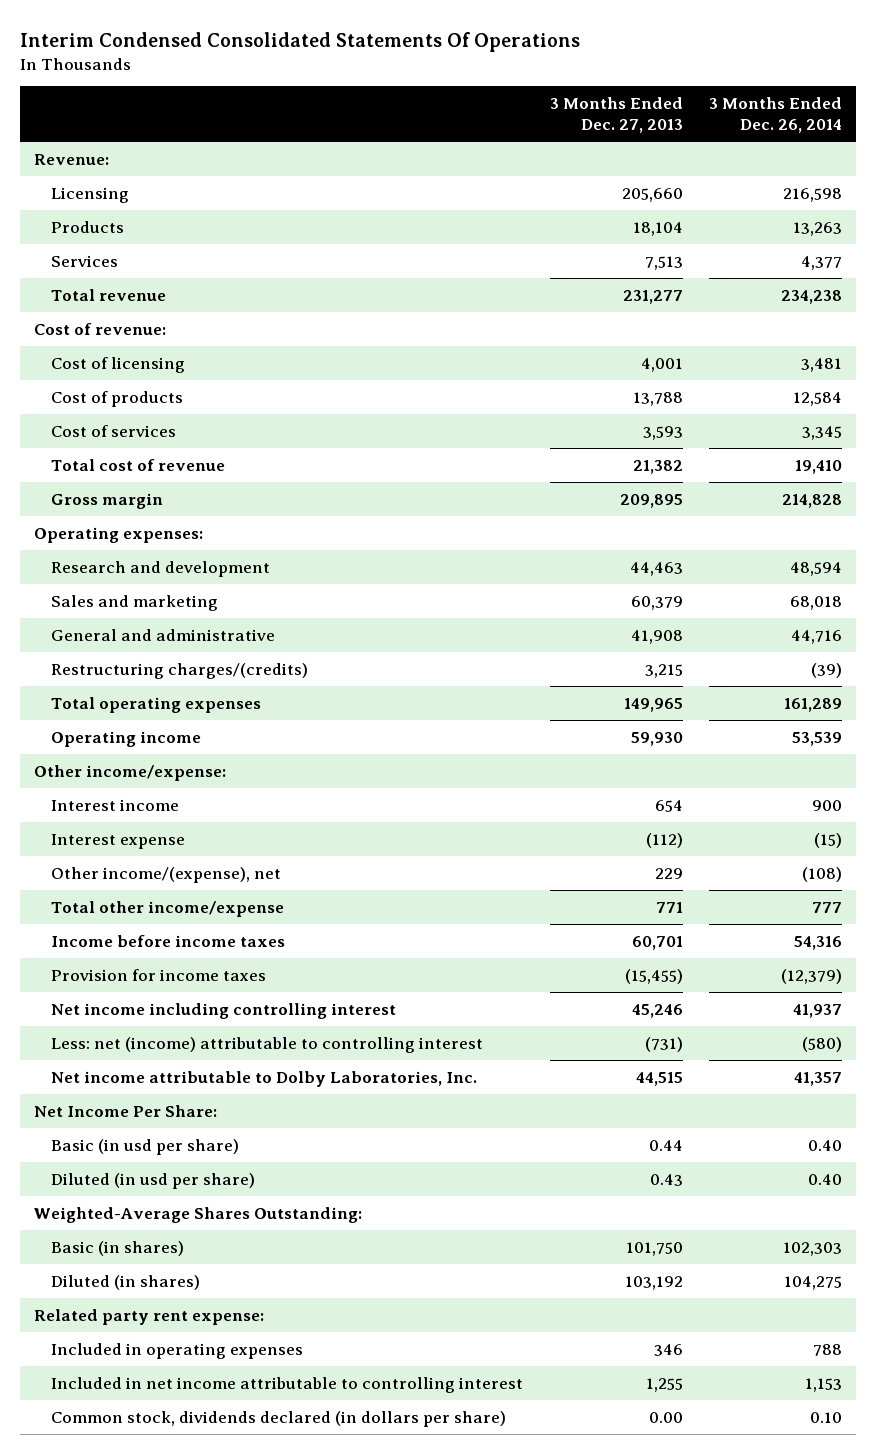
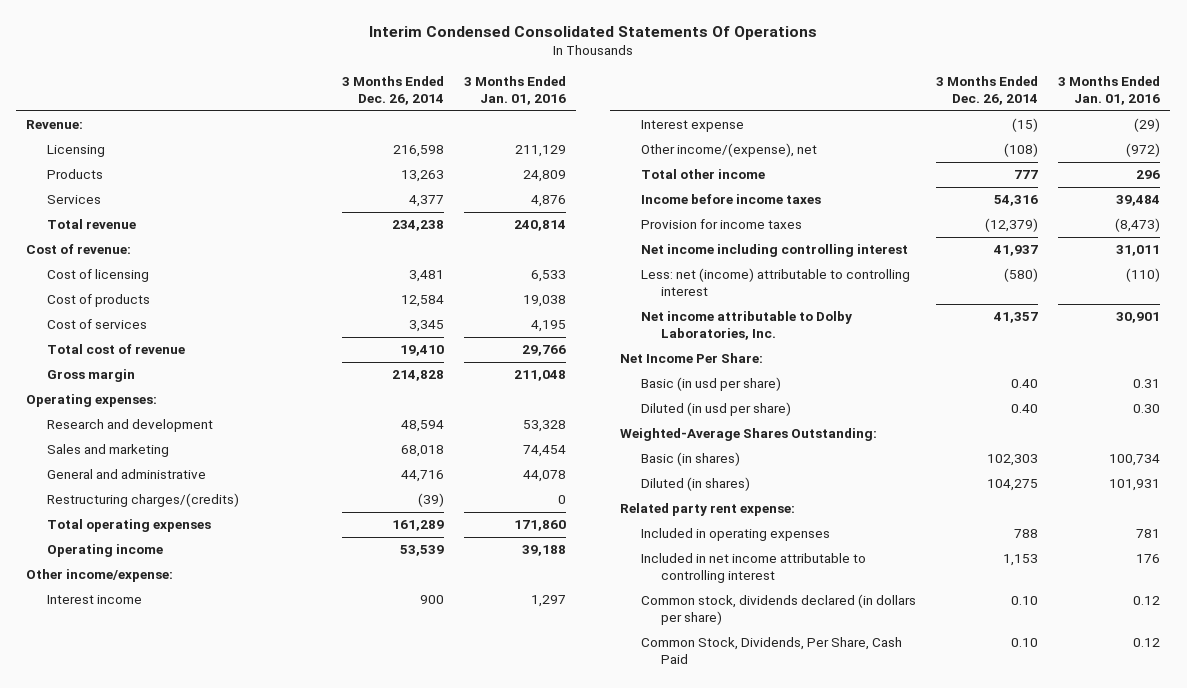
[549,97,683,133] 3 Months Ended Dec. 27, 2013 -> none
none -> [464,76,567,106] 3 Months Ended Jan. 01, 2016
[51,900,285,917] Total other income/expense -> [640,169,765,180] Total other income
none -> [640,637,902,665] Common Stock, Dividends, Per Share, Cash Paid

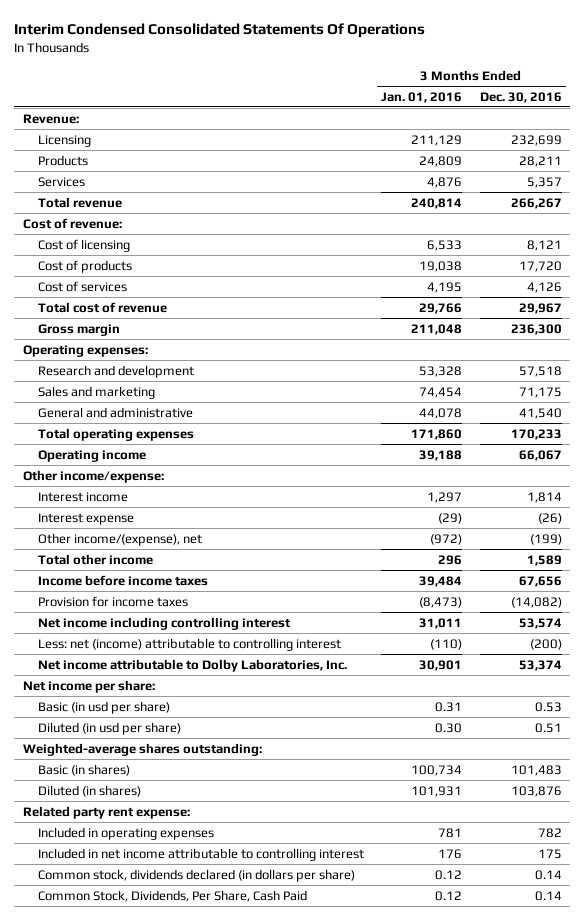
[341,76,444,106] 3 Months Ended Dec. 26, 2014 -> none
none -> [479,91,562,103] Dec. 30, 2016
[46,493,239,508] Restructuring charges/(credits) -> none
[620,353,764,364] Net Income Per Share: -> [22,679,155,693] Net income per share:
[620,428,878,442] Weighted-Average Shares Outstanding: -> [22,742,262,756] Weighted-average shares outstanding:

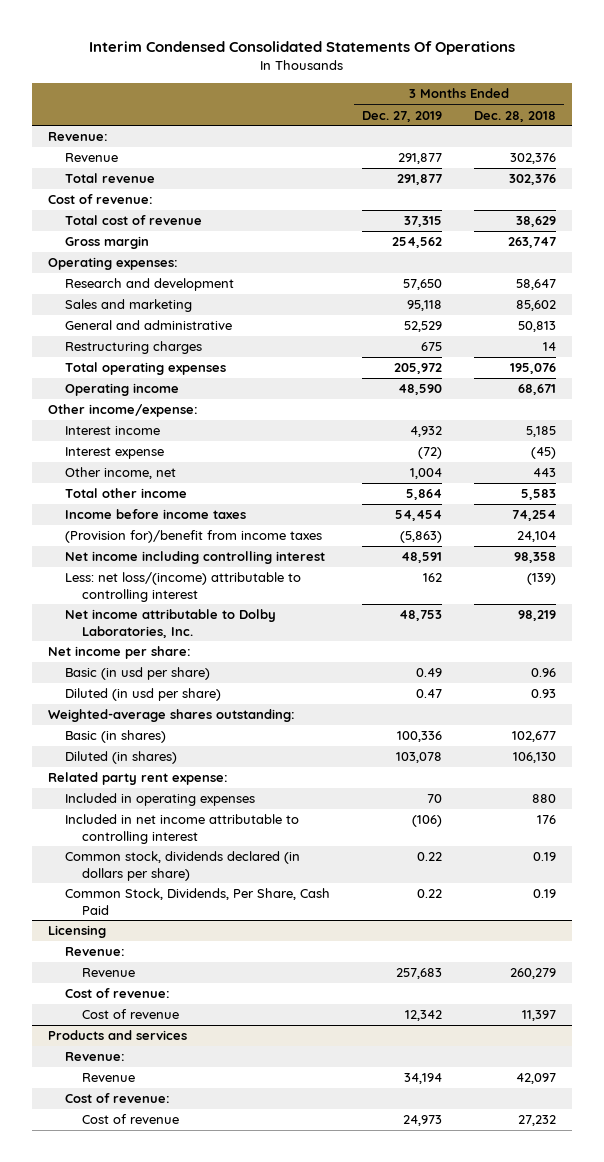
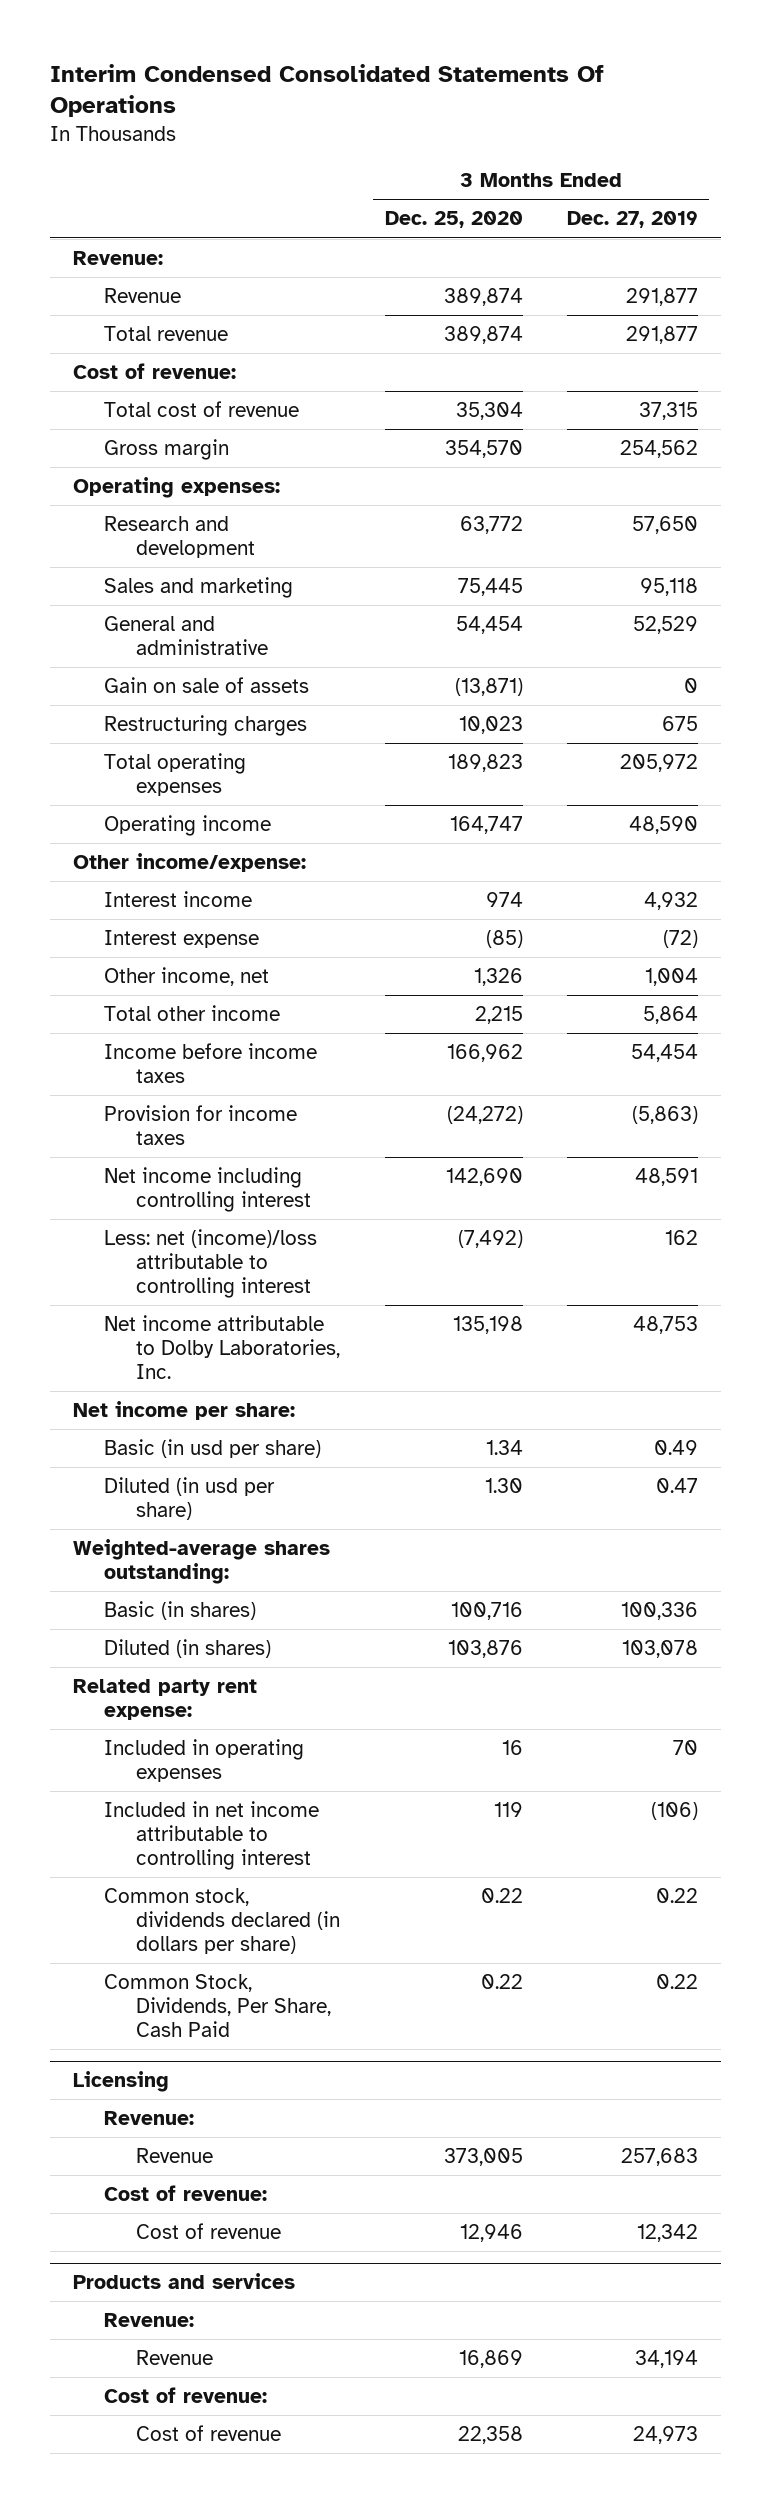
[474,110,557,122] Dec. 28, 2018 -> none
none -> [384,211,523,229] Dec. 25, 2020
none -> [104,677,310,694] Gain on sale of assets
[64,530,322,544] (Provision for)/benefit from income taxes -> [104,1105,298,1146] Provision for income taxes
[64,572,301,602] Less: net loss/(income) attributable to controlling interest -> [104,1229,318,1299] Less: net (income)/loss attributable to controlling interest

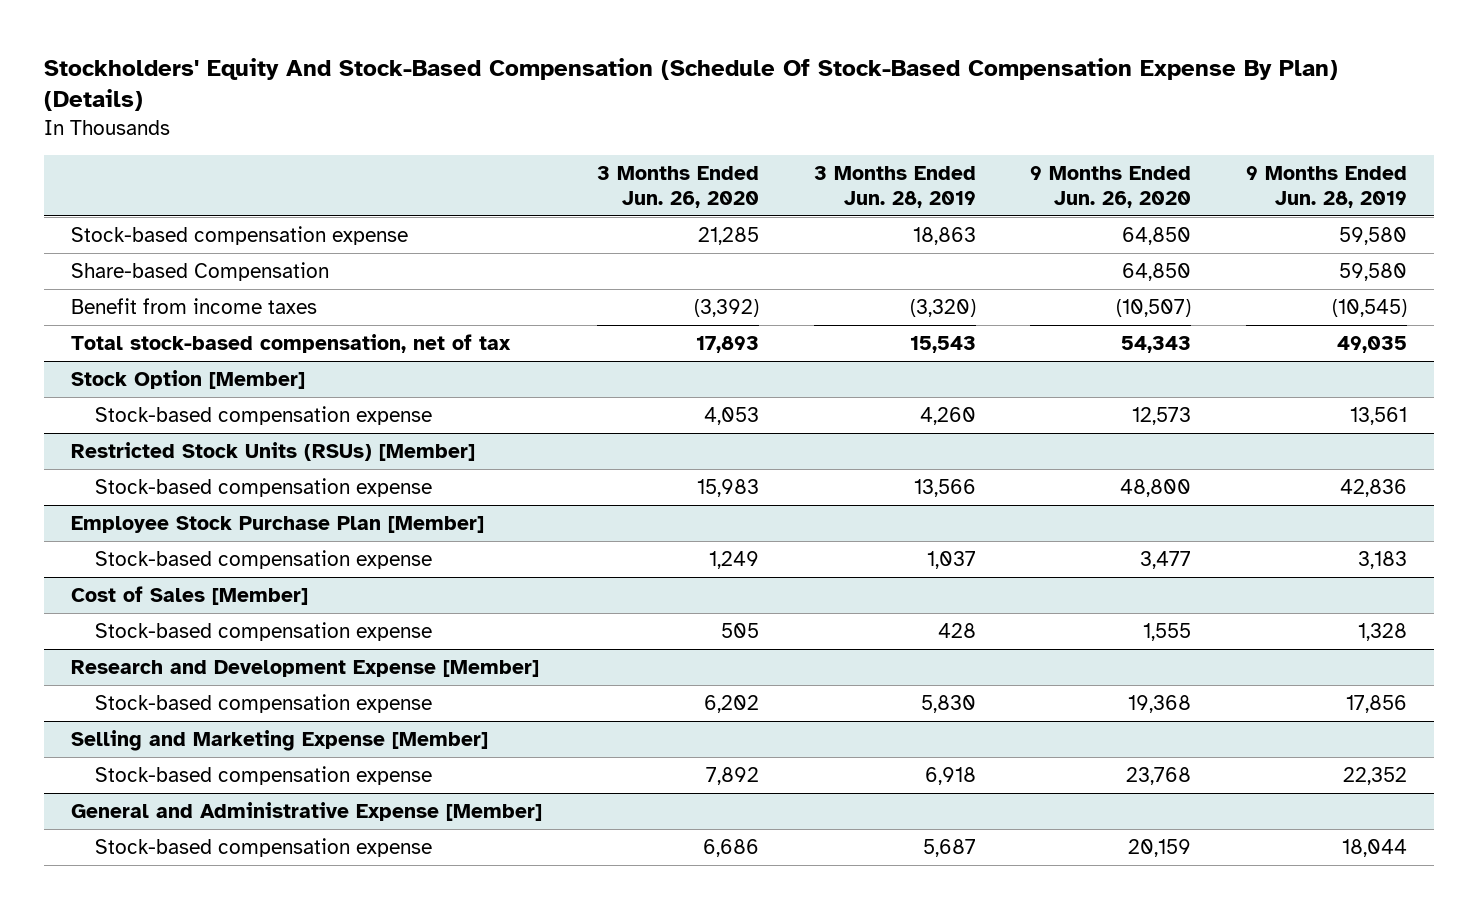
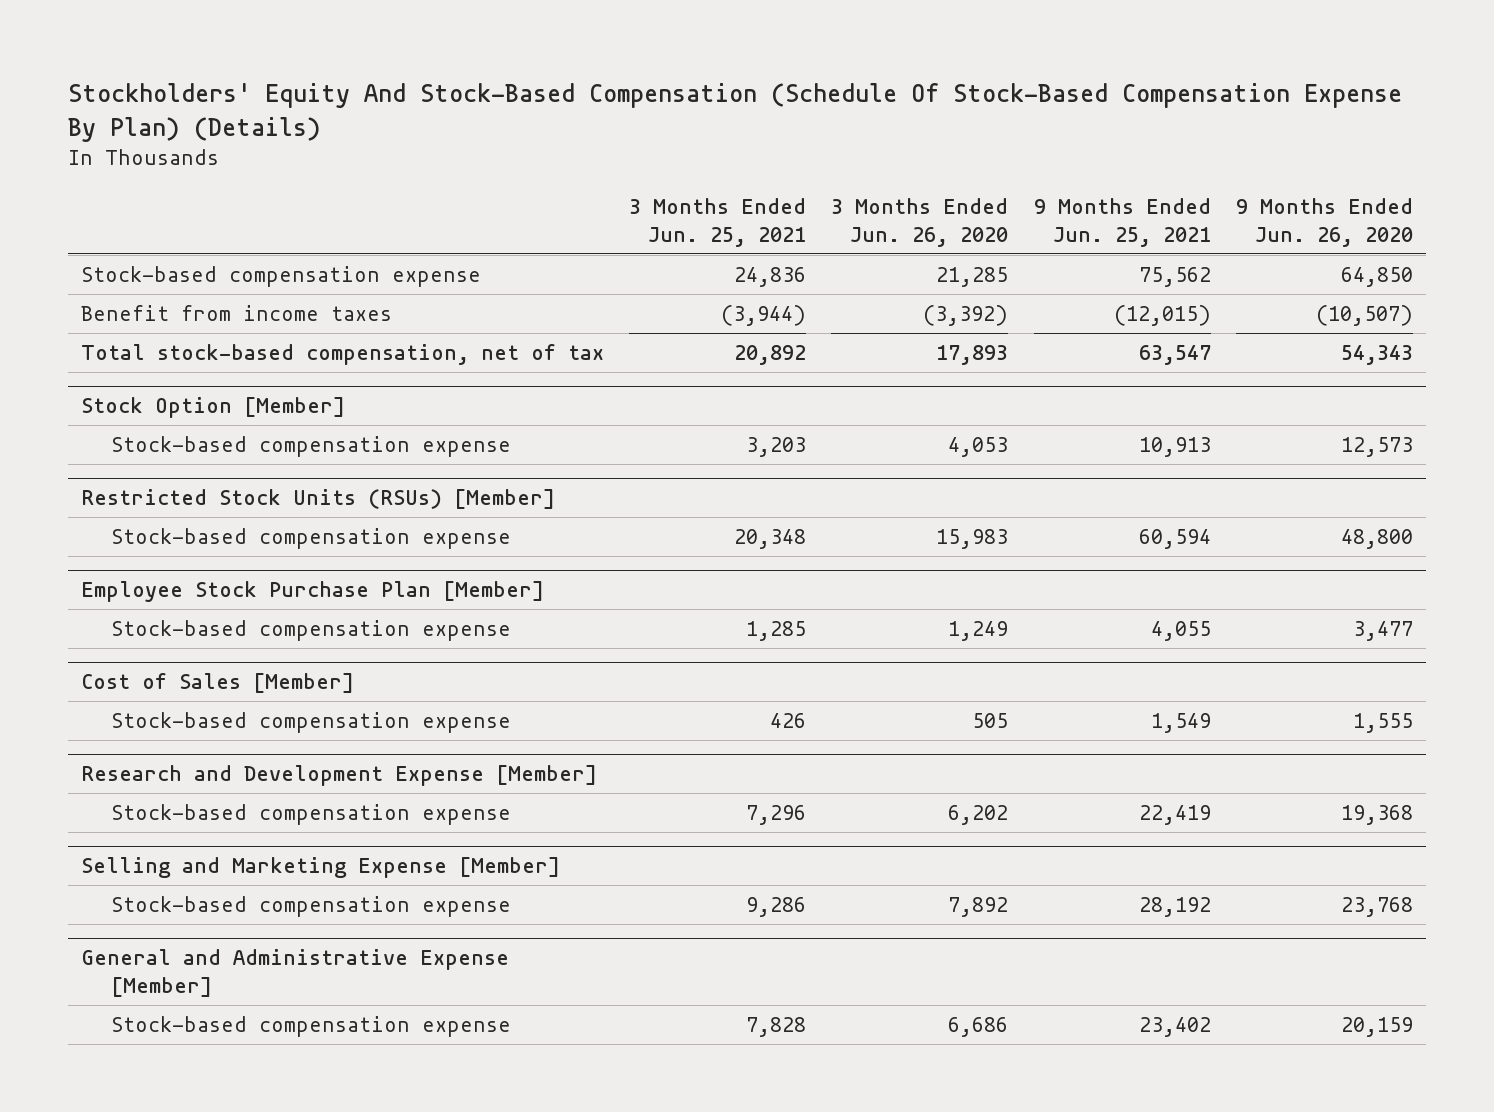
[813,166,976,208] 3 Months Ended Jun. 28, 2019 -> none
[1246,166,1408,208] 9 Months Ended Jun. 28, 2019 -> none
none -> [629,197,807,247] 3 Months Ended Jun. 25, 2021
none -> [1033,197,1211,247] 9 Months Ended Jun. 25, 2021
[71,262,330,282] Share-based Compensation -> none

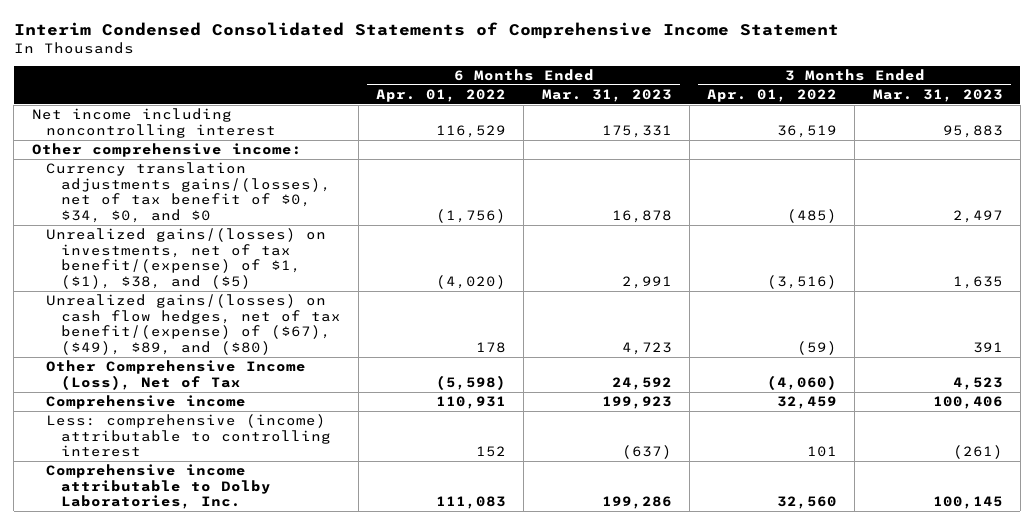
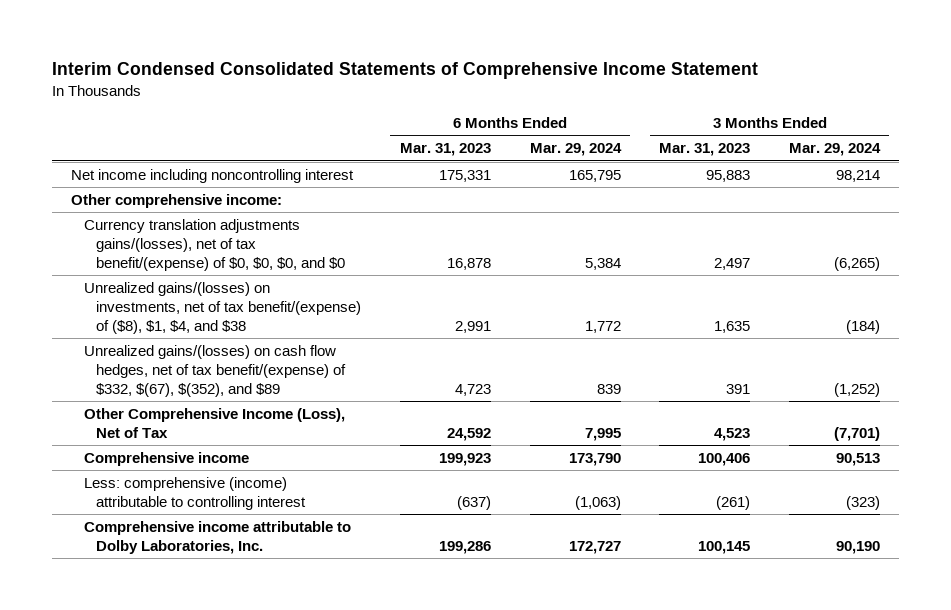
[376,89,507,103] Apr. 01, 2022 -> none
[707,89,838,103] Apr. 01, 2022 -> none
none -> [529,143,622,157] Mar. 29, 2024
none -> [788,143,881,157] Mar. 29, 2024
[46,162,331,224] Currency translation adjustments gains/(losses), net of tax benefit of $0, $34, $0, and $0 -> [83,218,346,272] Currency translation adjustments gains/(losses), net of tax benefit/(expense) of $0, $0, $0, and $0
[46,228,327,290] Unrealized gains/(losses) on investments, net of tax benefit/(expense) of $1, ($1), $38, and ($5) -> [83,281,362,335] Unrealized gains/(losses) on investments, net of tax benefit/(expense) of ($8), $1, $4, and $38
[46,294,341,356] Unrealized gains/(losses) on cash flow hedges, net of tax benefit/(expense) of ($67), ($49), $89, and ($80) -> [83,344,347,398] Unrealized gains/(losses) on cash flow hedges, net of tax benefit/(expense) of $332, $(67), $(352), and $89

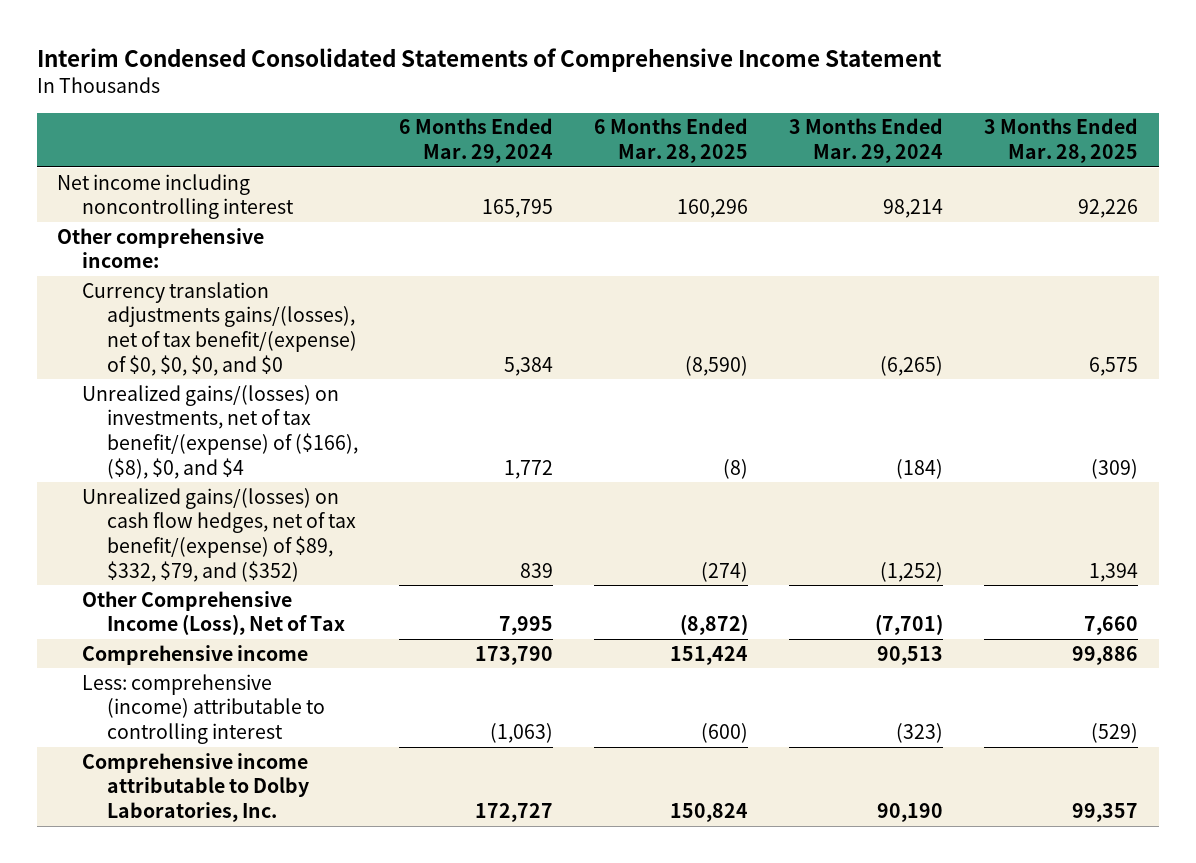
[400,143,492,157] Mar. 31, 2023 -> none
[659,143,751,157] Mar. 31, 2023 -> none
none -> [594,118,749,164] 6 Months Ended Mar. 28, 2025
none -> [984,118,1139,164] 3 Months Ended Mar. 28, 2025
[83,281,362,335] Unrealized gains/(losses) on investments, net of tax benefit/(expense) of ($8), $1, $4, and $38 -> [82,384,359,479] Unrealized gains/(losses) on investments, net of tax benefit/(expense) of ($166), ($8), $0, and $4
[83,344,347,398] Unrealized gains/(losses) on cash flow hedges, net of tax benefit/(expense) of $332, $(67), $(352), and $89 -> [82,487,357,582] Unrealized gains/(losses) on cash flow hedges, net of tax benefit/(expense) of $89, $332, $79, and ($352)

